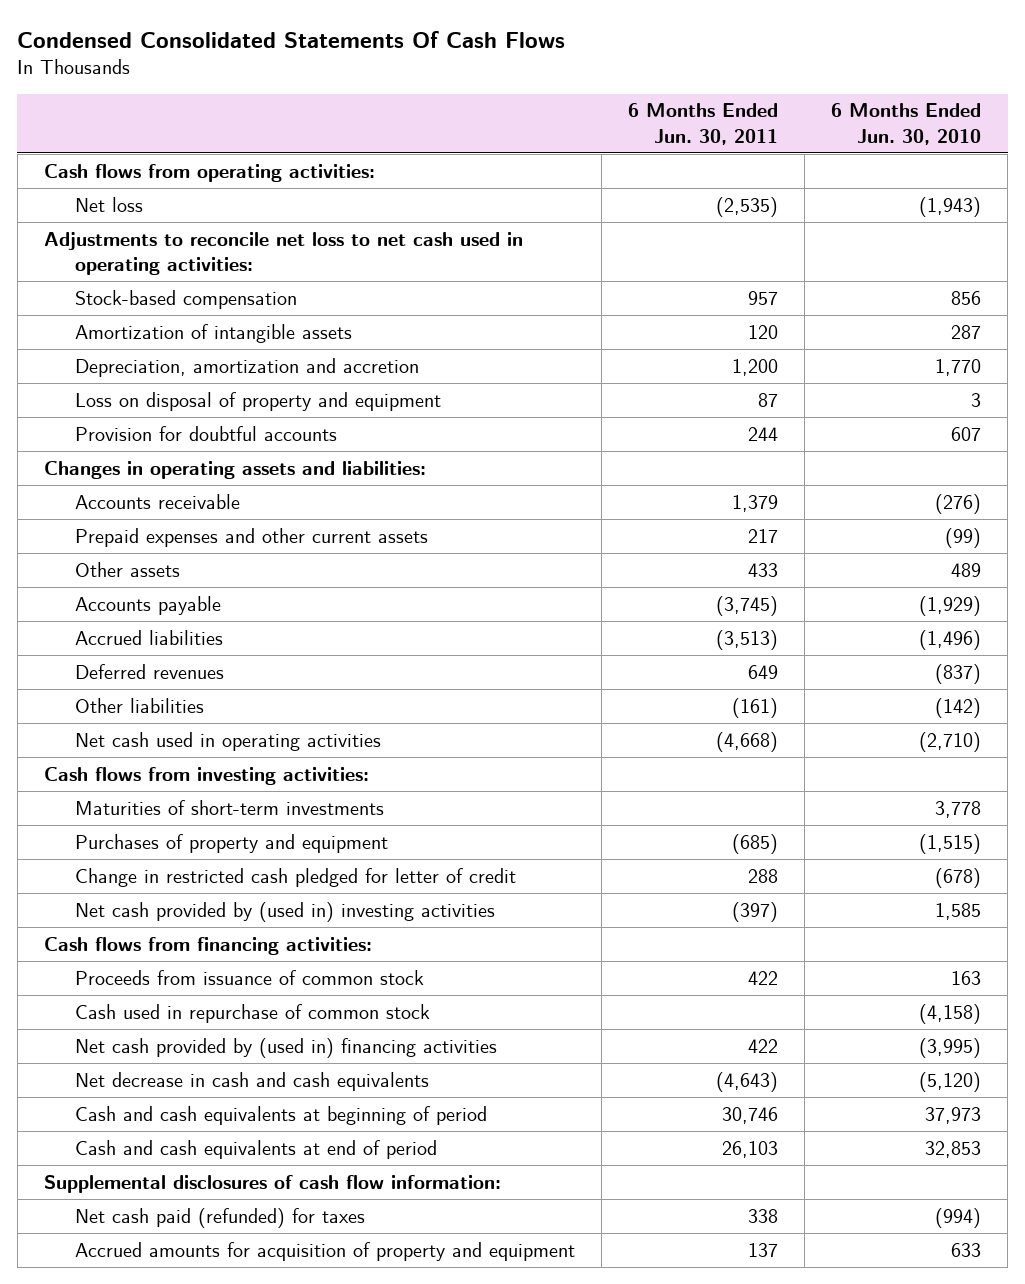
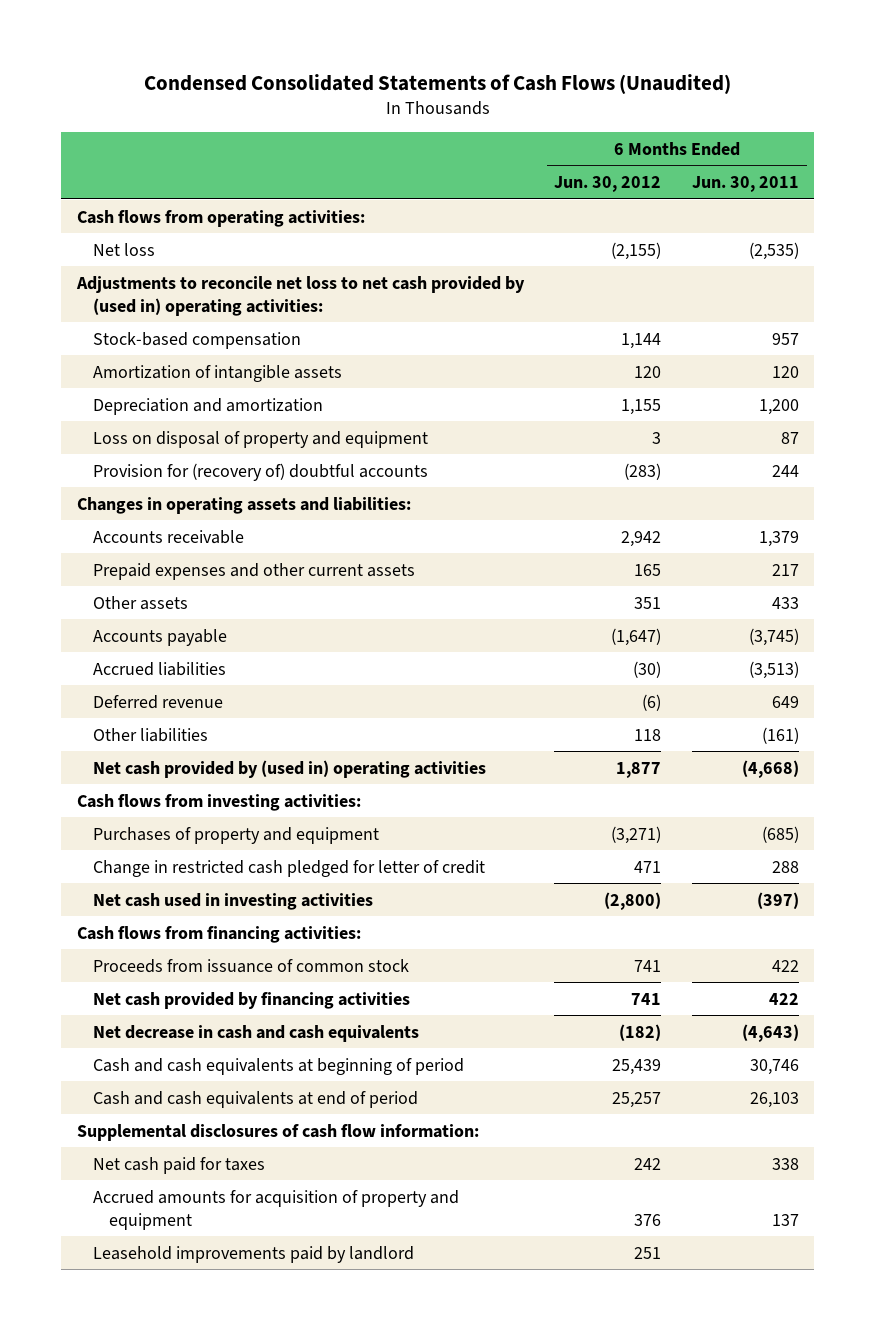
[17,30,566,48] Condensed Consolidated Statements Of Cash Flows -> [143,73,731,94] Condensed Consolidated Statements of Cash Flows (Unaudited)
[831,103,982,145] 6 Months Ended Jun. 30, 2010 -> none
none -> [554,176,662,193] Jun. 30, 2012
[43,231,523,276] Adjustments to reconcile net loss to net cash used in operating activities: -> [75,275,525,316] Adjustments to reconcile net loss to net cash provided by (used in) operating activities:
[75,357,420,377] Depreciation, amortization and accretion -> [92,397,323,415] Depreciation and amortization
[75,425,338,441] Provision for doubtful accounts -> [92,462,428,481] Provision for (recovery of) doubtful accounts
[75,663,225,679] Deferred revenues -> [92,694,223,709] Deferred revenue
[75,731,382,751] Net cash used in operating activities -> [92,759,486,778] Net cash provided by (used in) operating activities
[75,799,385,815] Maturities of short-term investments -> none
[75,901,496,922] Net cash provided by (used in) investing activities -> [92,892,373,910] Net cash used in investing activities
[75,1003,431,1023] Cash used in repurchase of common stock -> none
[75,1037,498,1058] Net cash provided by (used in) financing activities -> [92,991,410,1009] Net cash provided by financing activities
[75,1207,366,1228] Net cash paid (refunded) for taxes -> [92,1156,265,1174] Net cash paid for taxes
none -> [92,1245,414,1263] Leasehold improvements paid by landlord

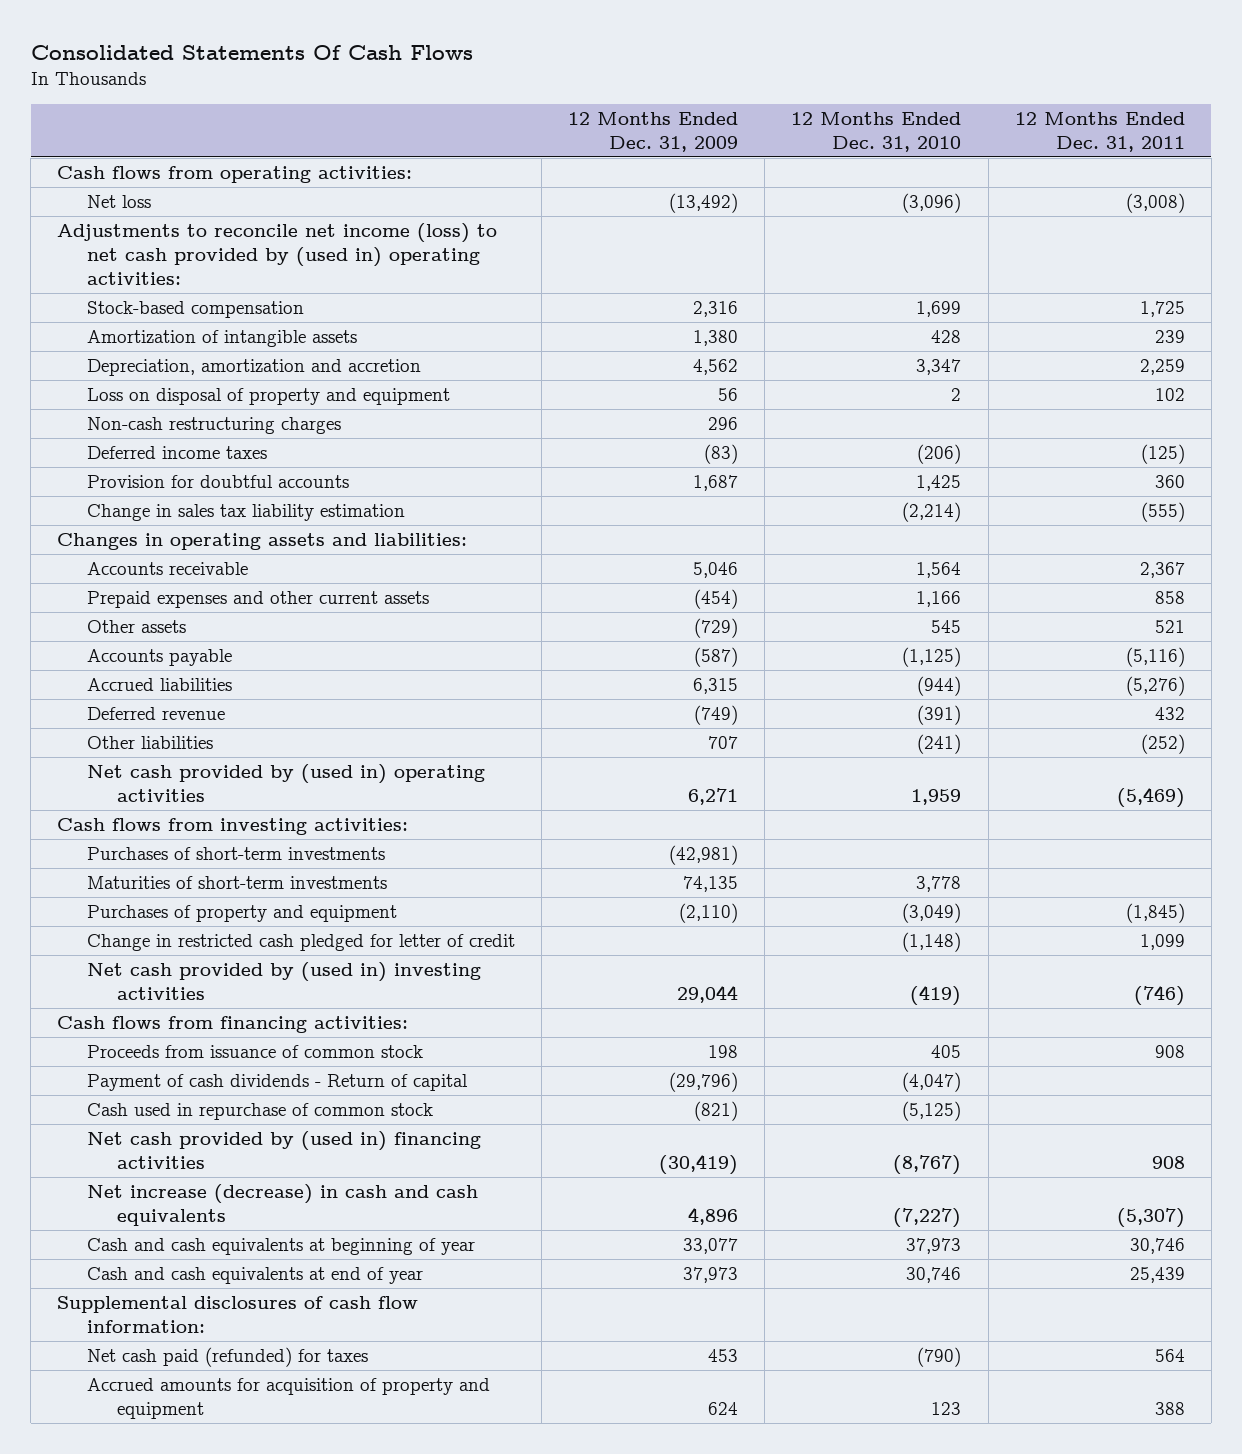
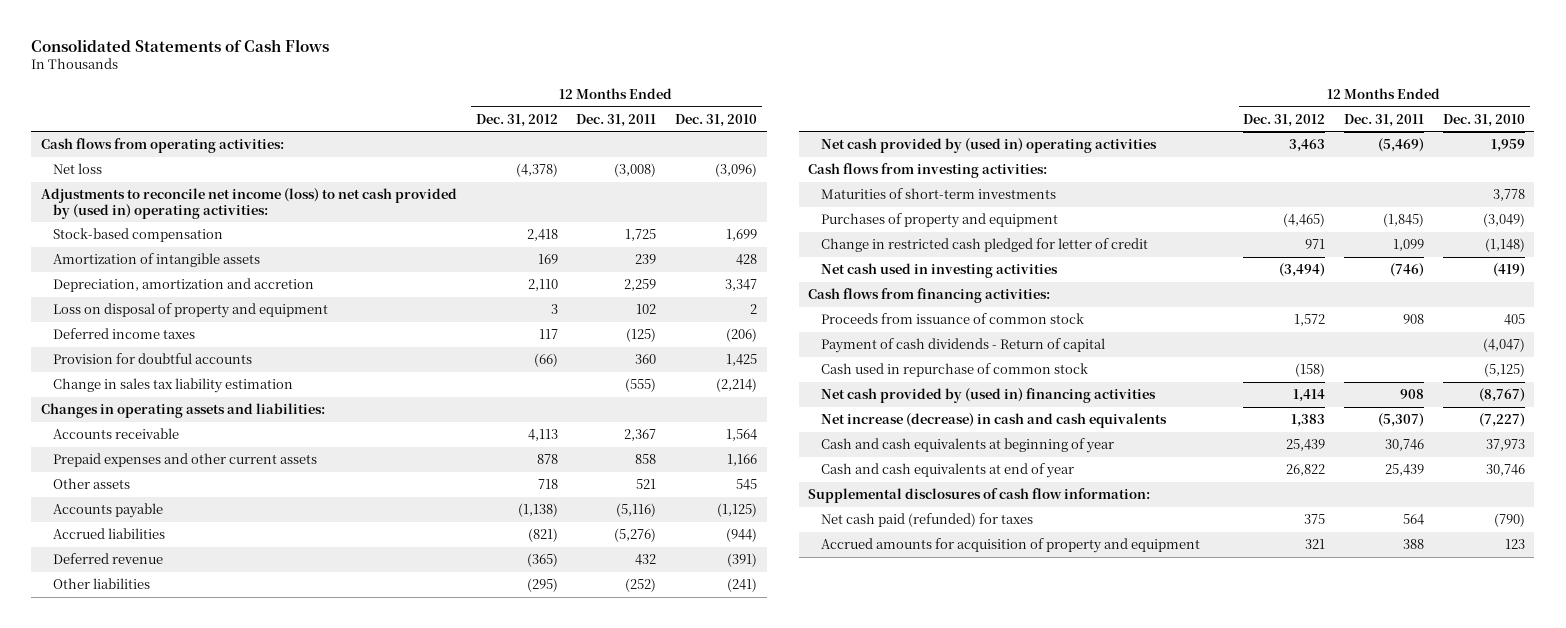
[30,44,473,60] Consolidated Statements Of Cash Flows -> [31,38,330,52] Consolidated Statements of Cash Flows
[568,111,739,152] 12 Months Ended Dec. 31, 2009 -> none
none -> [475,113,558,127] Dec. 31, 2012
[87,417,342,435] Non-cash restructuring charges -> none
[87,847,386,861] Purchases of short-term investments -> none
[87,962,482,1000] Net cash provided by (used in) investing activities -> [821,263,1059,279] Net cash used in investing activities

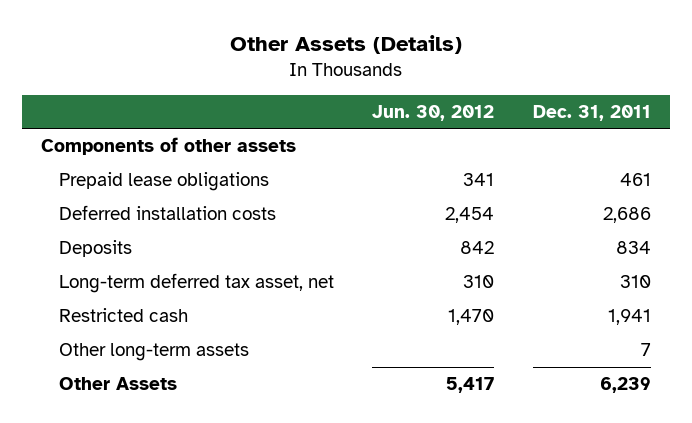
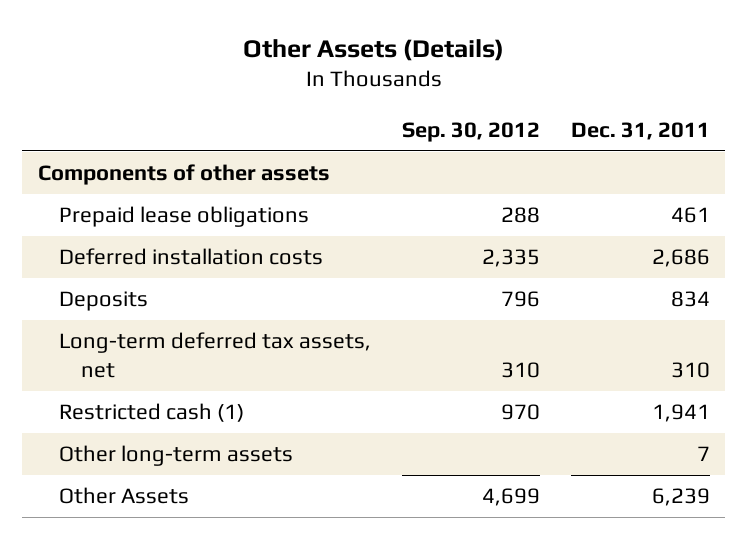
[372,104,495,121] Jun. 30, 2012 -> none
none -> [402,121,541,142] Sep. 30, 2012
[58,273,334,294] Long-term deferred tax asset, net -> [59,332,372,379] Long-term deferred tax assets, net
[58,308,188,323] Restricted cash -> [59,403,245,423] Restricted cash (1)

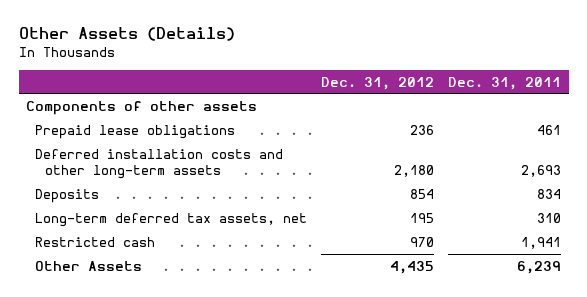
[402,121,541,142] Sep. 30, 2012 -> none
none -> [321,76,435,90] Dec. 31, 2012
[59,248,324,266] Deferred installation costs -> none
none -> [35,148,284,179] Deferred installation costs and other long-term assets
[59,445,294,467] Other long-term assets -> none
[59,403,245,423] Restricted cash (1) -> [35,236,156,247] Restricted cash

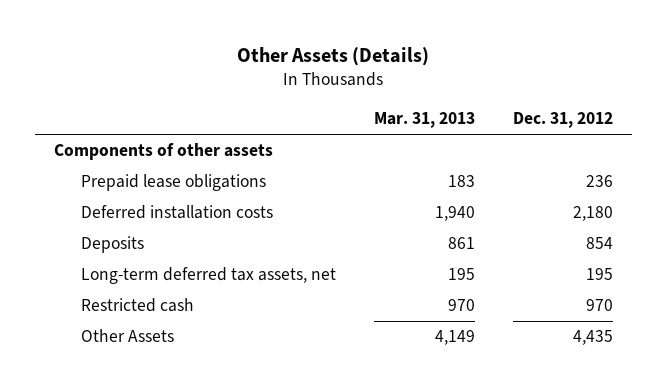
[448,76,562,90] Dec. 31, 2011 -> none
none -> [374,112,476,129] Mar. 31, 2013
[35,148,284,179] Deferred installation costs and other long-term assets -> [81,205,274,220] Deferred installation costs

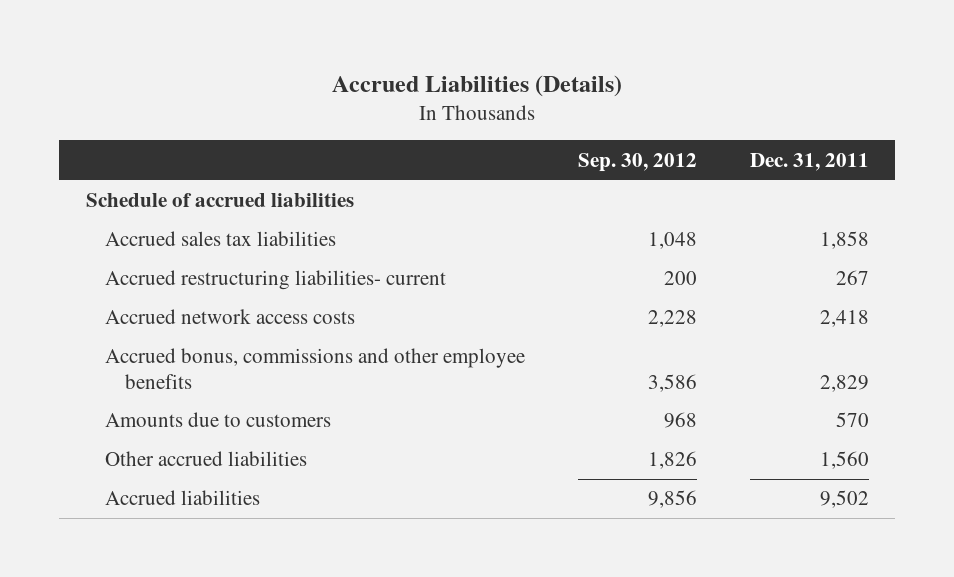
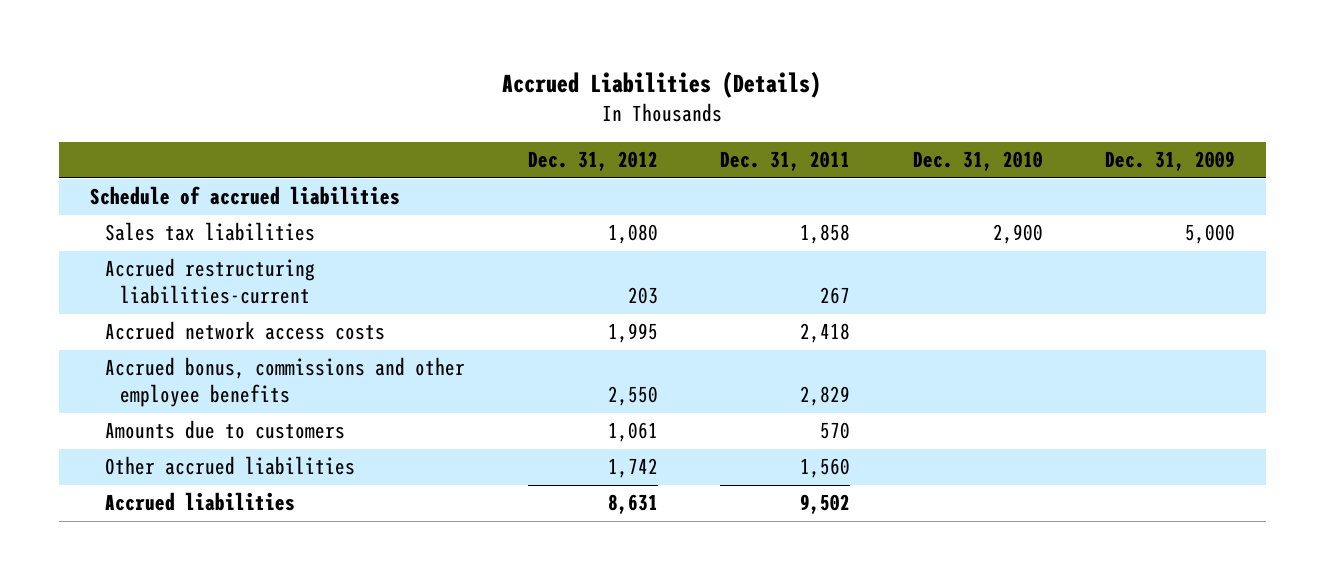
[577,152,697,172] Sep. 30, 2012 -> none
none -> [527,151,658,172] Dec. 31, 2012
none -> [912,151,1043,172] Dec. 31, 2010
none -> [1105,151,1236,172] Dec. 31, 2009
[105,231,337,247] Accrued sales tax liabilities -> [104,222,315,242] Sales tax liabilities
[105,270,447,291] Accrued restructuring liabilities- current -> [104,258,315,305] Accrued restructuring liabilities-current

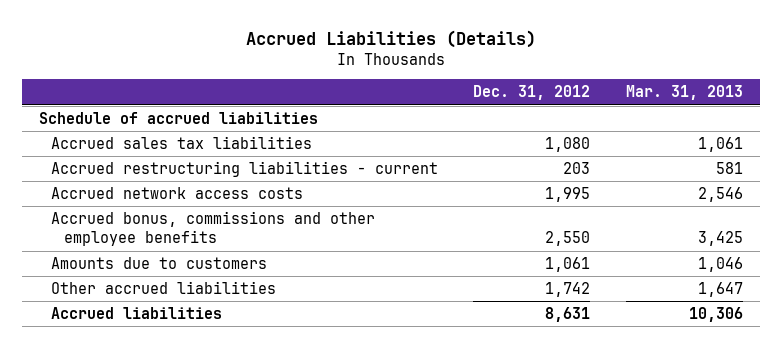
[720,151,851,172] Dec. 31, 2011 -> none
[912,151,1043,172] Dec. 31, 2010 -> none
[1105,151,1236,172] Dec. 31, 2009 -> none
none -> [625,85,743,101] Mar. 31, 2013
[104,222,315,242] Sales tax liabilities -> [51,136,313,150] Accrued sales tax liabilities
[104,258,315,305] Accrued restructuring liabilities-current -> [51,161,439,178] Accrued restructuring liabilities - current

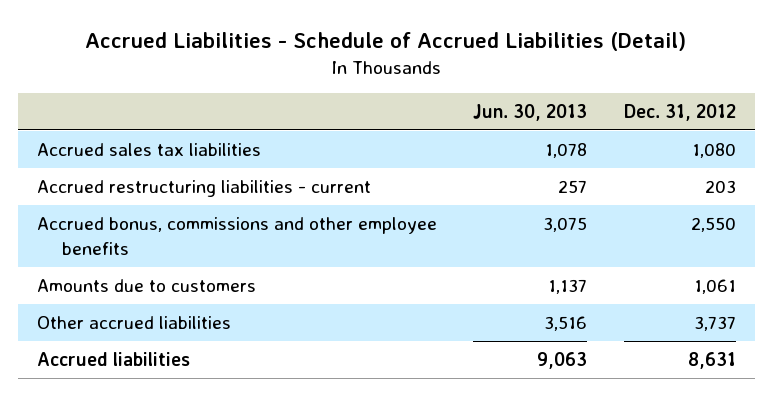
[245,29,536,48] Accrued Liabilities (Details) -> [85,31,687,51] Accrued Liabilities - Schedule of Accrued Liabilities (Detail)
[625,85,743,101] Mar. 31, 2013 -> none
none -> [473,103,588,121] Jun. 30, 2013
[39,112,319,125] Schedule of accrued liabilities -> none
[51,187,304,200] Accrued network access costs -> none
[545,282,591,298] 1,742 -> [694,316,737,332] 3,737

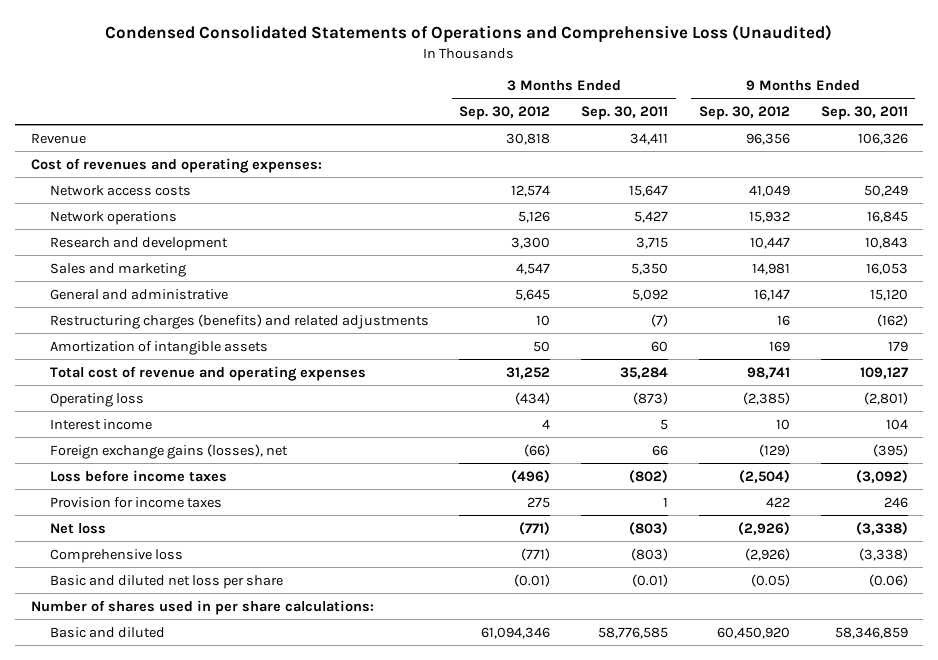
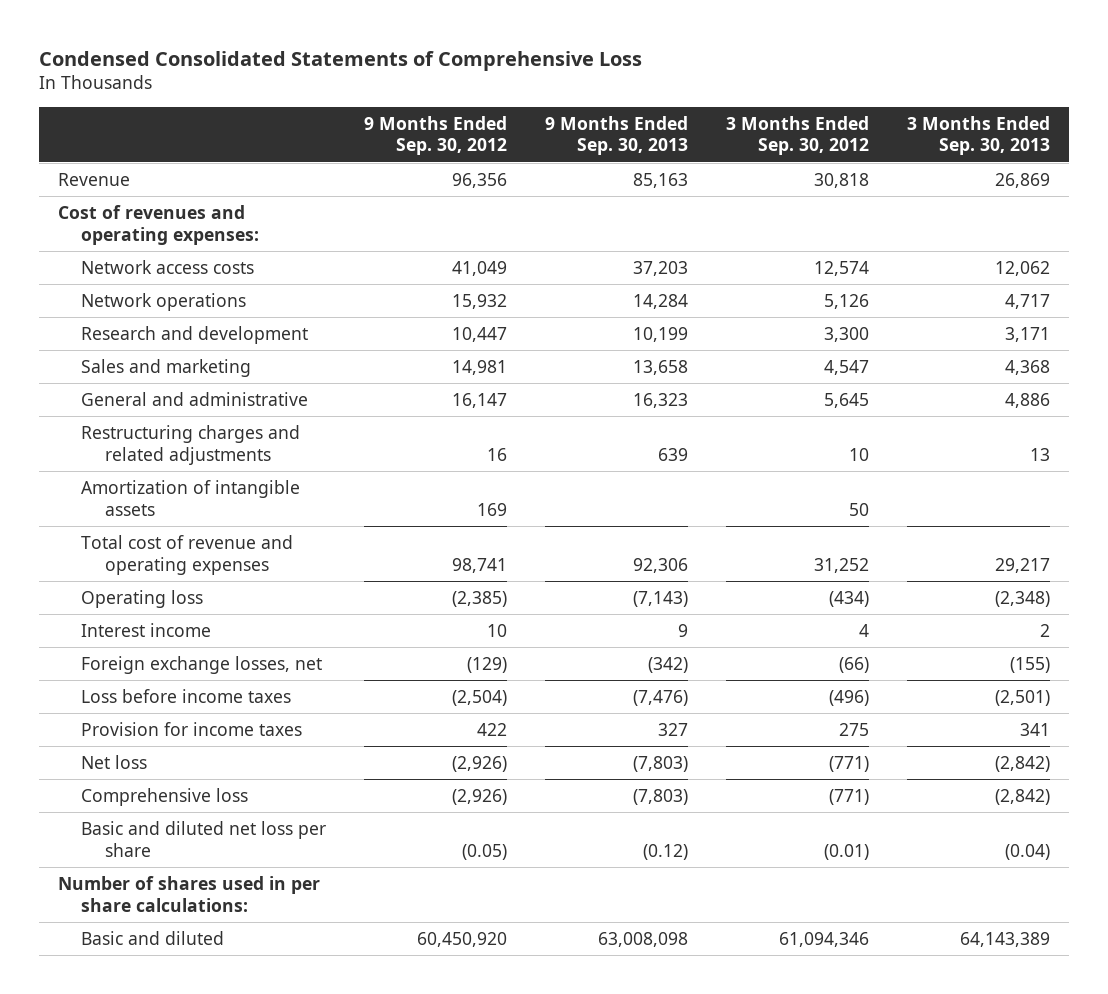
[105,25,833,44] Condensed Consolidated Statements of Operations and Comprehensive Loss (Unaudited) -> [38,50,642,71] Condensed Consolidated Statements of Comprehensive Loss
[581,106,669,121] Sep. 30, 2011 -> none
[820,106,908,121] Sep. 30, 2011 -> none
none -> [545,115,689,156] 9 Months Ended Sep. 30, 2013
none -> [907,115,1051,156] 3 Months Ended Sep. 30, 2013
[49,313,429,329] Restructuring charges (benefits) and related adjustments -> [81,424,301,465] Restructuring charges and related adjustments
[49,443,288,459] Foreign exchange gains (losses), net -> [81,655,323,674] Foreign exchange losses, net

